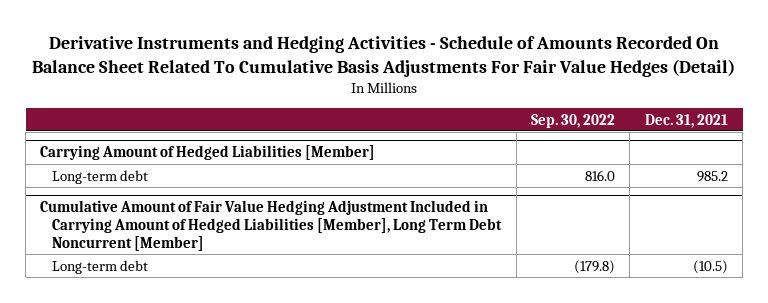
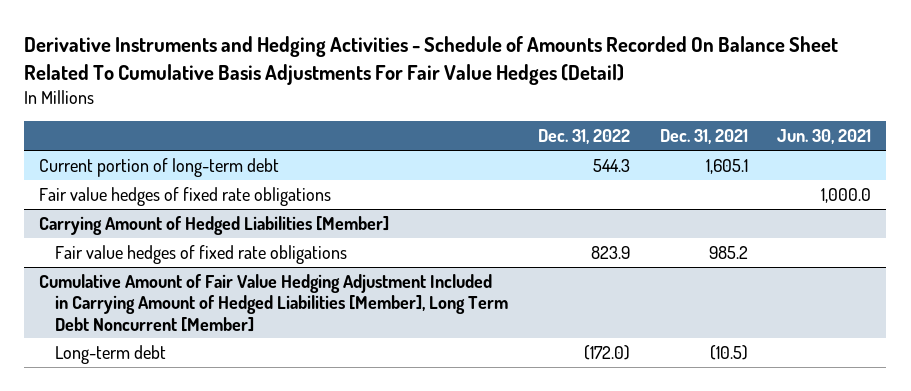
[531,113,616,128] Sep. 30, 2022 -> none
none -> [537,129,630,145] Dec. 31, 2022
none -> [777,129,872,145] Jun. 30, 2021
none -> [39,157,280,177] Current portion of long-term debt
none -> [39,186,332,206] Fair value hedges of fixed rate obligations
[52,169,149,184] Long-term debt -> [55,244,348,264] Fair value hedges of fixed rate obligations

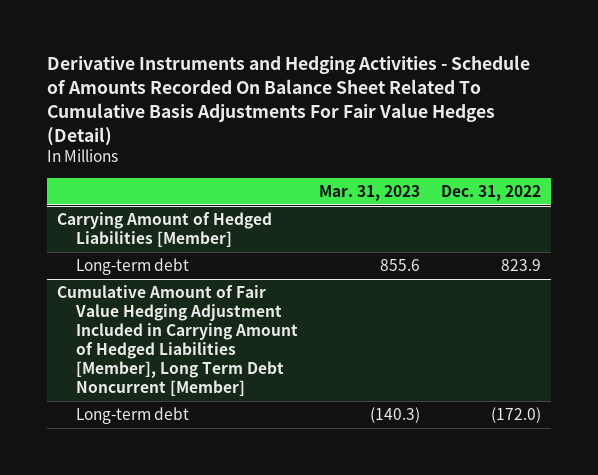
[659,129,748,145] Dec. 31, 2021 -> none
[777,129,872,145] Jun. 30, 2021 -> none
none -> [318,184,420,201] Mar. 31, 2023
[39,157,280,177] Current portion of long-term debt -> none
[39,186,332,206] Fair value hedges of fixed rate obligations -> none
[55,244,348,264] Fair value hedges of fixed rate obligations -> [76,258,190,276] Long-term debt

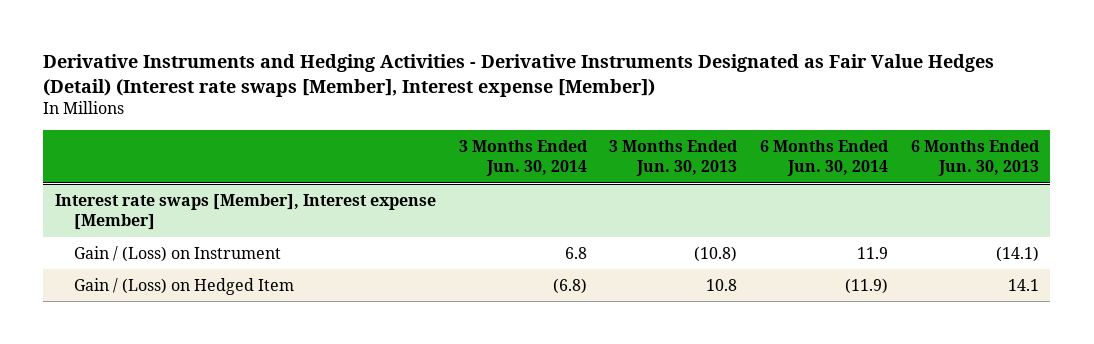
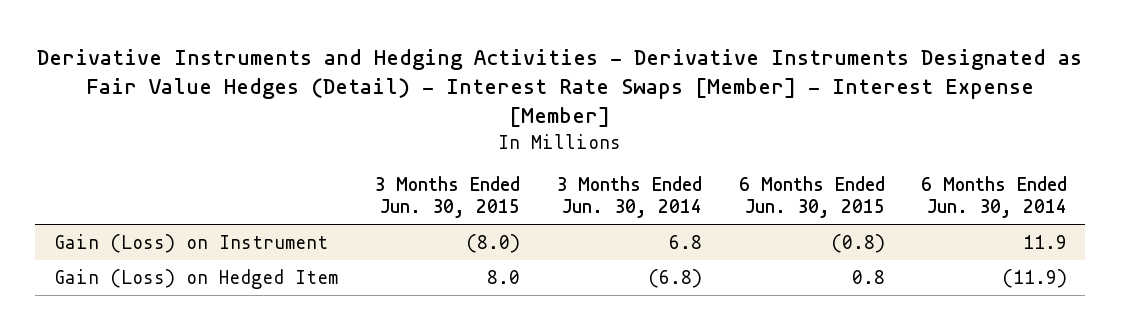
[43,53,995,97] Derivative Instruments and Hedging Activities - Derivative Instruments Designated as Fair Value Hedges (Detail) (Interest rate swaps [Member], Interest expense [Member]) -> [37,48,1083,128] Derivative Instruments and Hedging Activities - Derivative Instruments Designated as Fair Value Hedges (Detail) - Interest Rate Swaps [Member] - Interest Expense [Member]
[609,139,739,177] 3 Months Ended Jun. 30, 2013 -> none
[910,139,1040,177] 6 Months Ended Jun. 30, 2013 -> none
none -> [373,176,520,219] 3 Months Ended Jun. 30, 2015
none -> [738,176,885,219] 6 Months Ended Jun. 30, 2015
[54,193,436,231] Interest rate swaps [Member], Interest expense [Member] -> none
[73,245,281,262] Gain / (Loss) on Instrument -> [53,233,328,253] Gain (Loss) on Instrument
[73,277,294,295] Gain / (Loss) on Hedged Item -> [53,268,338,289] Gain (Loss) on Hedged Item

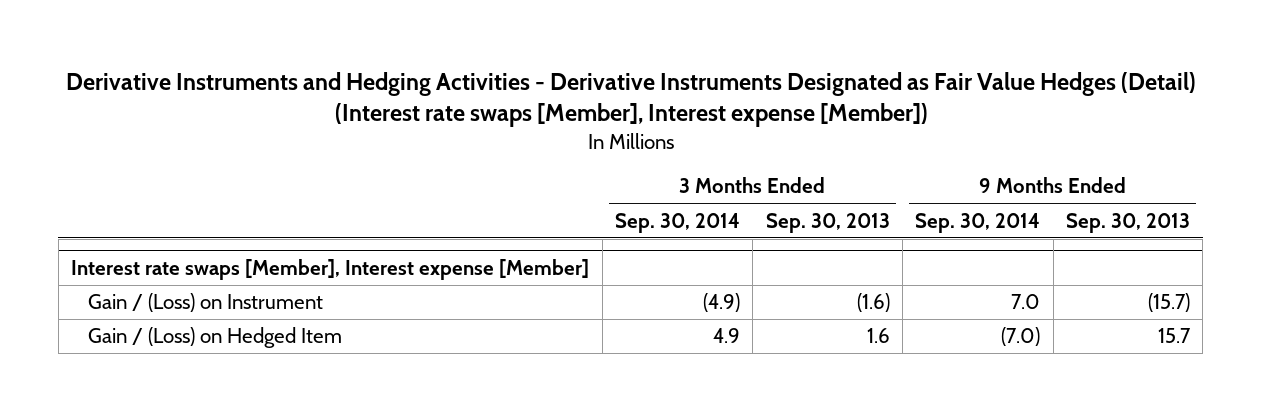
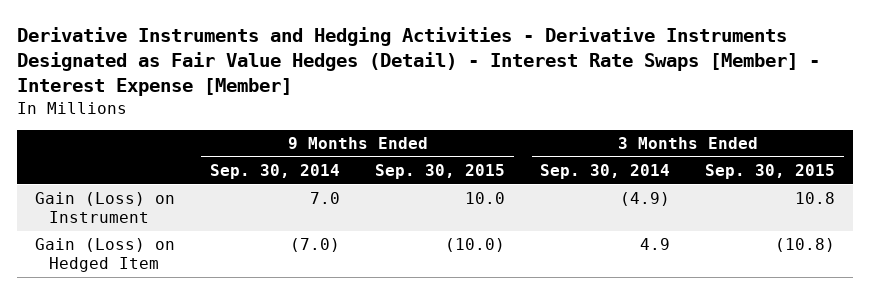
[65,71,1196,128] Derivative Instruments and Hedging Activities - Derivative Instruments Designated as Fair Value Hedges (Detail) (Interest rate swaps [Member], Interest expense [Member]) -> [17,27,821,97] Derivative Instruments and Hedging Activities - Derivative Instruments Designated as Fair Value Hedges (Detail) - Interest Rate Swaps [Member] - Interest Expense [Member]
[765,212,890,233] Sep. 30, 2013 -> none
[1065,212,1190,233] Sep. 30, 2013 -> none
none -> [375,164,506,180] Sep. 30, 2015
none -> [705,164,836,180] Sep. 30, 2015
[71,259,590,281] Interest rate swaps [Member], Interest expense [Member] -> none
[88,293,324,313] Gain / (Loss) on Instrument -> [34,192,175,223] Gain (Loss) on Instrument
[88,327,343,349] Gain / (Loss) on Hedged Item -> [34,238,175,272] Gain (Loss) on Hedged Item

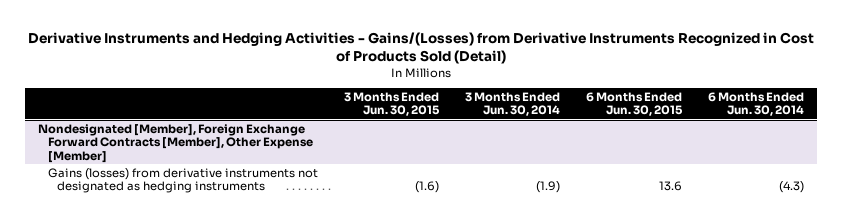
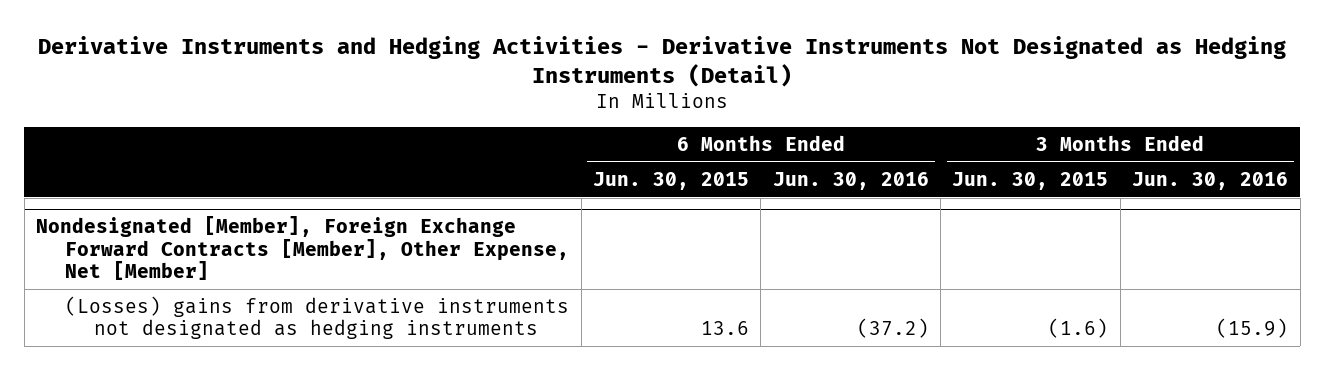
[28,32,815,65] Derivative Instruments and Hedging Activities - Gains/(Losses) from Derivative Instruments Recognized in Cost of Products Sold (Detail) -> [38,35,1287,87] Derivative Instruments and Hedging Activities - Derivative Instruments Not Designated as Hedging Instruments (Detail)
[464,91,560,117] 3 Months Ended Jun. 30, 2014 -> none
[708,91,805,117] 6 Months Ended Jun. 30, 2014 -> none
none -> [772,171,929,190] Jun. 30, 2016
none -> [1132,171,1289,190] Jun. 30, 2016
[38,123,313,163] Nondesignated [Member], Foreign Exchange Forward Contracts [Member], Other Expense [Member] -> [36,216,570,281] Nondesignated [Member], Foreign Exchange Forward Contracts [Member], Other Expense, Net [Member]
[47,167,318,194] Gains (losses) from derivative instruments not designated as hedging instruments -> [65,295,570,340] (Losses) gains from derivative instruments not designated as hedging instruments

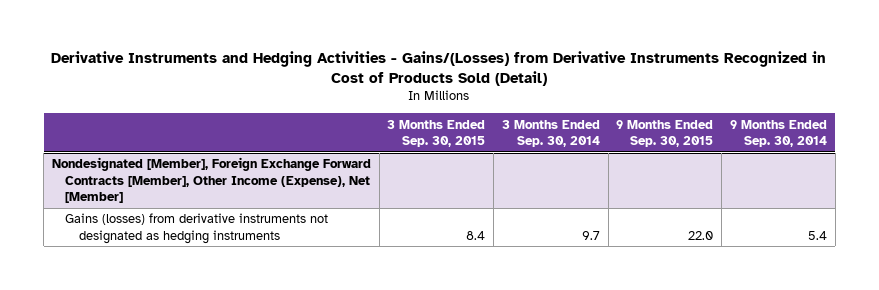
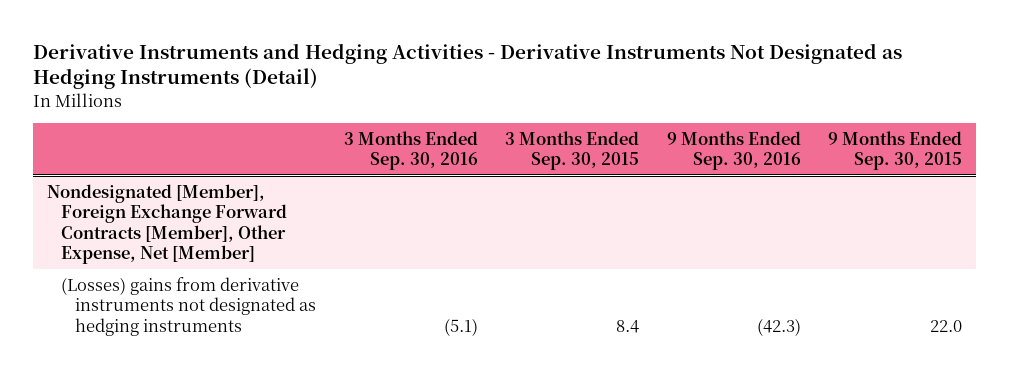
[51,51,827,87] Derivative Instruments and Hedging Activities - Gains/(Losses) from Derivative Instruments Recognized in Cost of Products Sold (Detail) -> [33,42,903,90] Derivative Instruments and Hedging Activities - Derivative Instruments Not Designated as Hedging Instruments (Detail)
[501,119,600,147] 3 Months Ended Sep. 30, 2014 -> none
[729,119,827,147] 9 Months Ended Sep. 30, 2014 -> none
none -> [343,130,478,171] 3 Months Ended Sep. 30, 2016
none -> [666,130,801,171] 9 Months Ended Sep. 30, 2016
[51,157,371,204] Nondesignated [Member], Foreign Exchange Forward Contracts [Member], Other Income (Expense), Net [Member] -> [46,183,288,265] Nondesignated [Member], Foreign Exchange Forward Contracts [Member], Other Expense, Net [Member]
[65,213,329,244] Gains (losses) from derivative instruments not designated as hedging instruments -> [61,276,317,336] (Losses) gains from derivative instruments not designated as hedging instruments

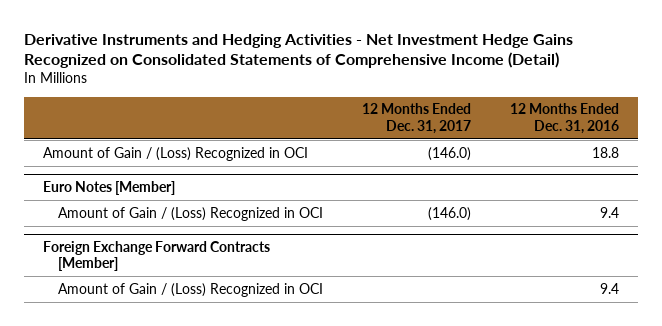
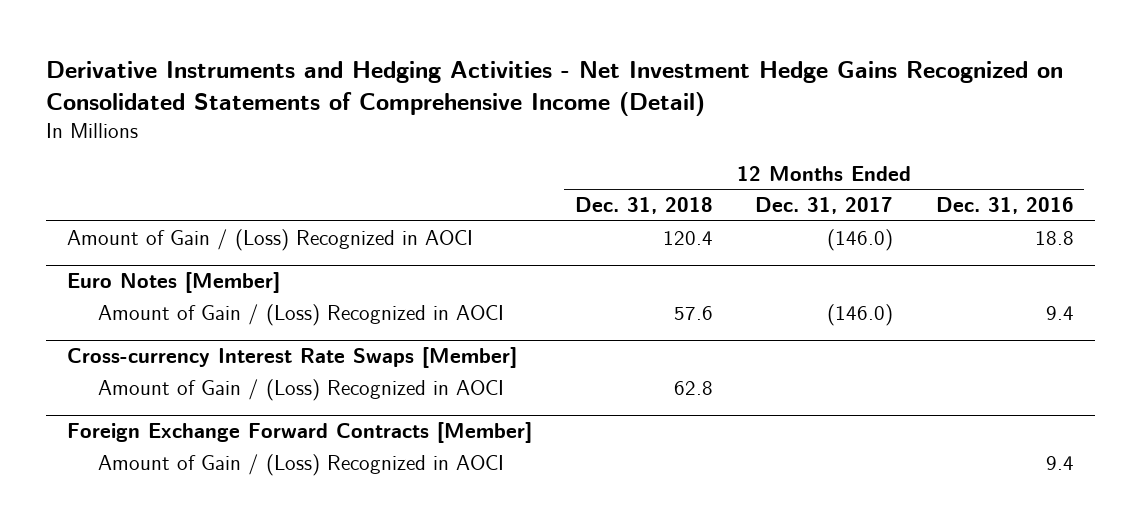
none -> [574,197,713,215] Dec. 31, 2018
[43,146,309,161] Amount of Gain / (Loss) Recognized in OCI -> [67,228,474,251] Amount of Gain / (Loss) Recognized in AOCI
[57,206,323,221] Amount of Gain / (Loss) Recognized in OCI -> [97,303,504,326] Amount of Gain / (Loss) Recognized in AOCI
none -> [67,347,518,369] Cross-currency Interest Rate Swaps [Member]
none -> [97,378,504,401] Amount of Gain / (Loss) Recognized in AOCI
[57,282,323,297] Amount of Gain / (Loss) Recognized in OCI -> [97,453,504,476] Amount of Gain / (Loss) Recognized in AOCI

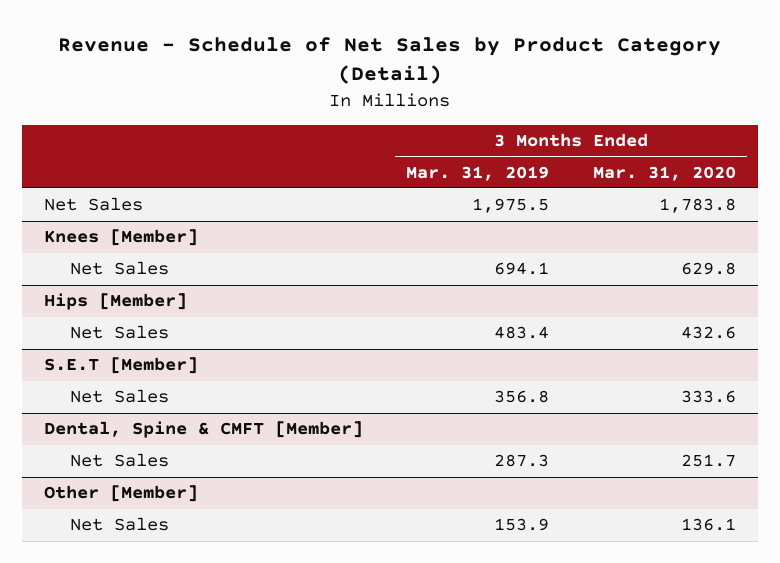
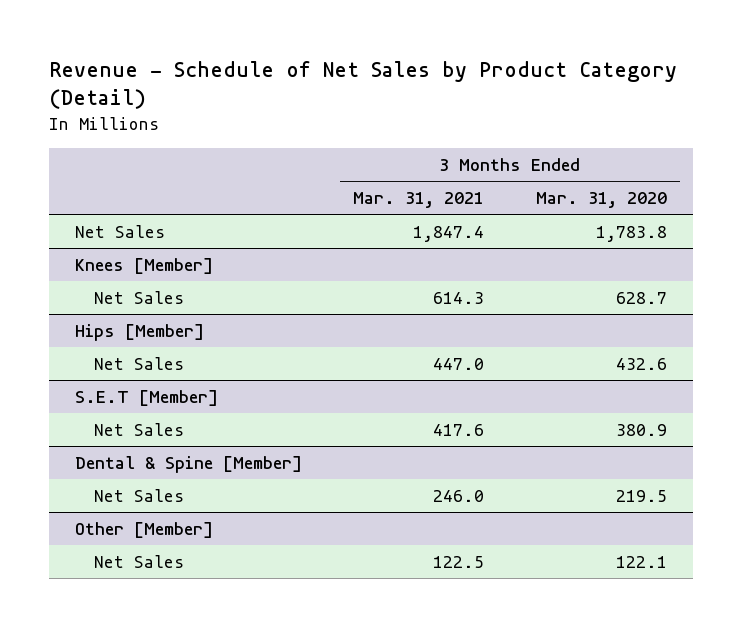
[406,165,550,181] Mar. 31, 2019 -> none
none -> [353,191,485,208] Mar. 31, 2021
[681,262,737,276] 629.8 -> [616,291,668,304] 628.7
[681,390,737,404] 333.6 -> [616,423,668,436] 380.9
[43,421,363,439] Dental, Spine & CMFT [Member] -> [74,455,302,473] Dental & Spine [Member]
[681,454,737,468] 251.7 -> [616,489,668,502] 219.5
[681,518,737,532] 136.1 -> [616,555,668,568] 122.1

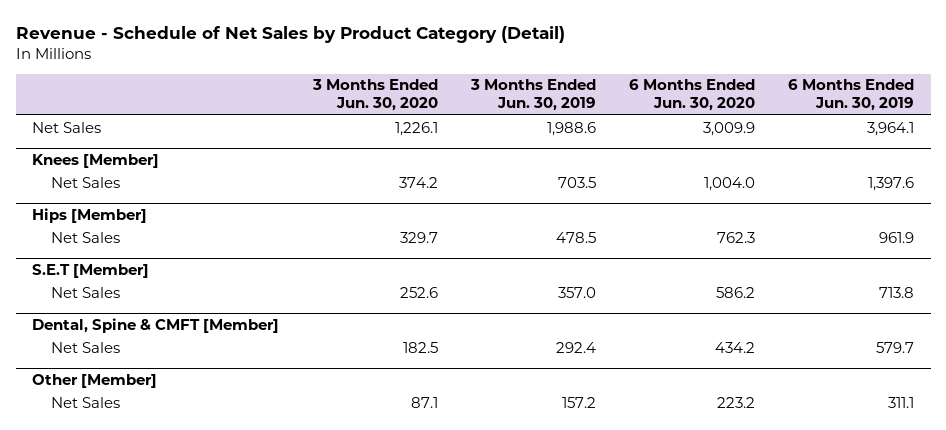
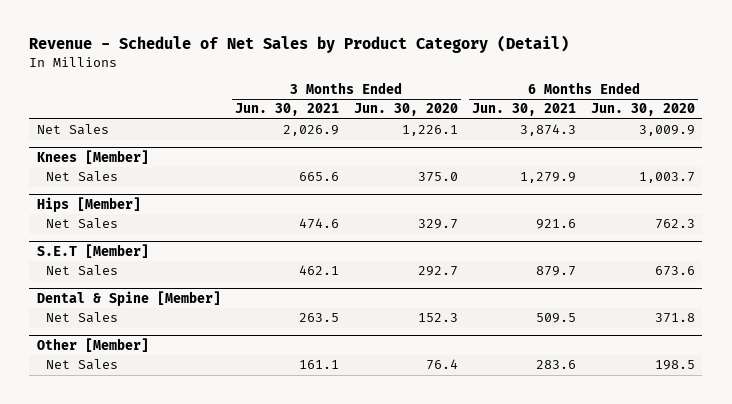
[469,79,596,112] 3 Months Ended Jun. 30, 2019 -> none
[787,79,914,112] 6 Months Ended Jun. 30, 2019 -> none
none -> [235,103,340,117] Jun. 30, 2021
none -> [472,103,577,117] Jun. 30, 2021
[398,176,438,188] 374.2 -> [417,172,458,183] 375.0
[703,176,755,191] 1,004.0 -> [638,172,695,184] 1,003.7
[399,286,438,298] 252.6 -> [417,266,458,277] 292.7
[715,286,755,298] 586.2 -> [654,266,695,277] 673.6
[32,317,280,333] Dental, Spine & CMFT [Member] -> [36,290,221,306] Dental & Spine [Member]
[402,341,438,353] 182.5 -> [417,313,458,323] 152.3
[714,341,755,353] 434.2 -> [654,313,695,324] 371.8
[410,396,438,408] 87.1 -> [425,359,458,371] 76.4
[716,396,755,408] 223.2 -> [654,360,695,371] 198.5

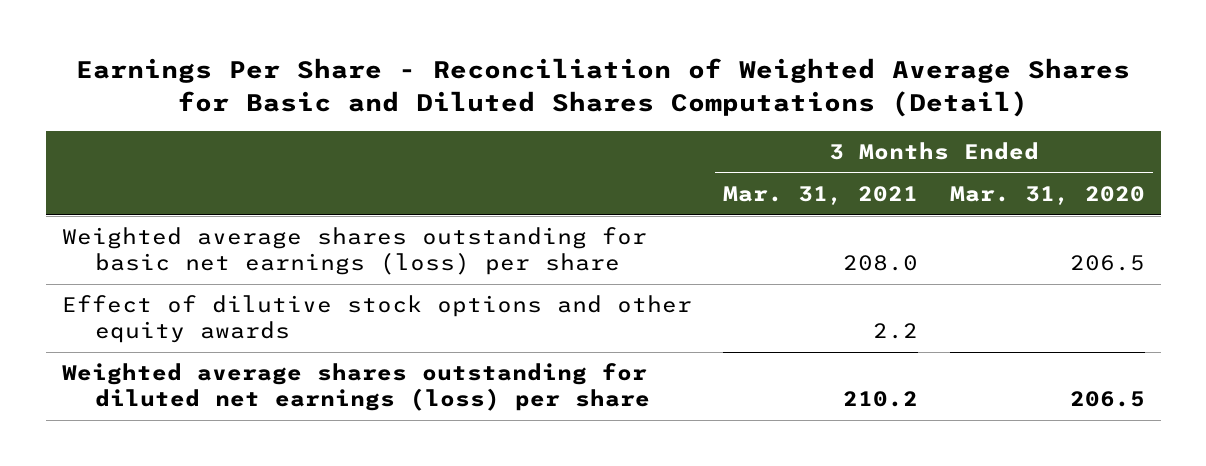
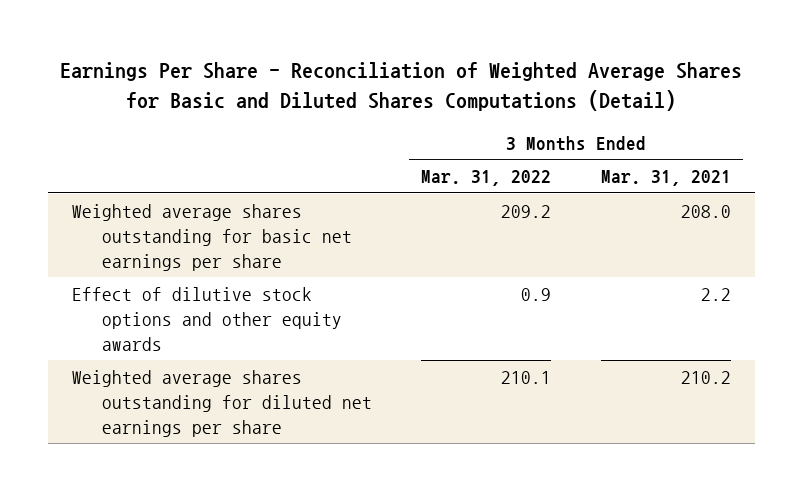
[949,186,1145,206] Mar. 31, 2020 -> none
none -> [421,170,552,187] Mar. 31, 2022
[61,227,647,276] Weighted average shares outstanding for basic net earnings (loss) per share -> [72,203,353,271] Weighted average shares outstanding for basic net earnings per share
[61,363,650,412] Weighted average shares outstanding for diluted net earnings (loss) per share -> [72,369,373,437] Weighted average shares outstanding for diluted net earnings per share

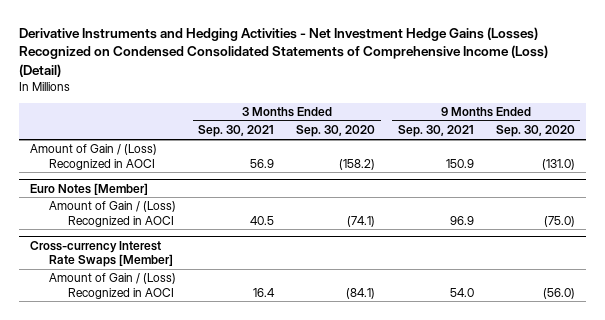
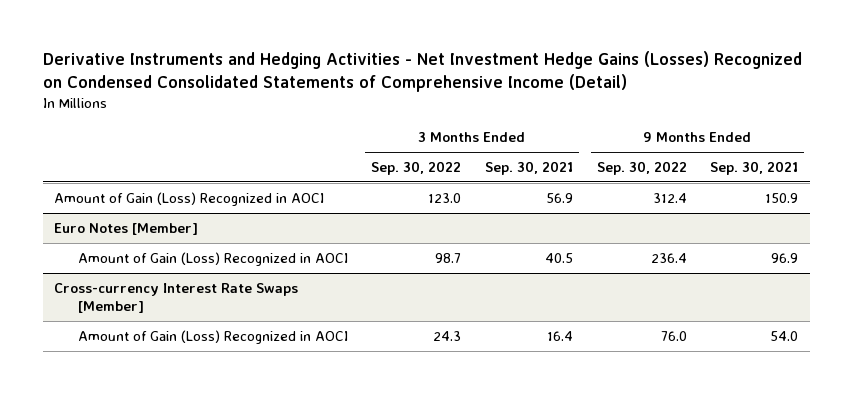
[19,26,549,77] Derivative Instruments and Hedging Activities - Net Investment Hedge Gains (Losses) Recognized on Condensed Consolidated Statements of Comprehensive Income (Loss) (Detail) -> [42,51,802,93] Derivative Instruments and Hedging Activities - Net Investment Hedge Gains (Losses) Recognized on Condensed Consolidated Statements of Comprehensive Income (Detail)
[296,125,376,138] Sep. 30, 2020 -> none
[495,125,575,138] Sep. 30, 2020 -> none
none -> [371,160,462,175] Sep. 30, 2022
none -> [596,160,687,175] Sep. 30, 2022
[30,144,158,170] Amount of Gain / (Loss) Recognized in AOCI -> [54,191,325,206] Amount of Gain (Loss) Recognized in AOCI
[48,201,176,227] Amount of Gain / (Loss) Recognized in AOCI -> [77,251,348,266] Amount of Gain (Loss) Recognized in AOCI
[48,273,176,299] Amount of Gain / (Loss) Recognized in AOCI -> [77,329,348,344] Amount of Gain (Loss) Recognized in AOCI

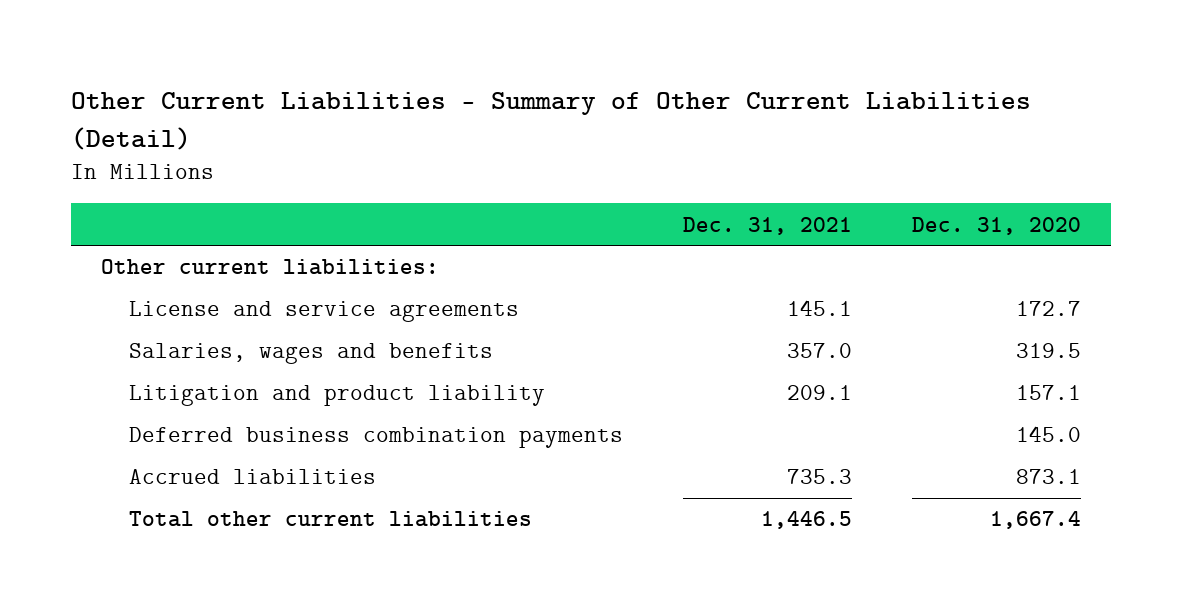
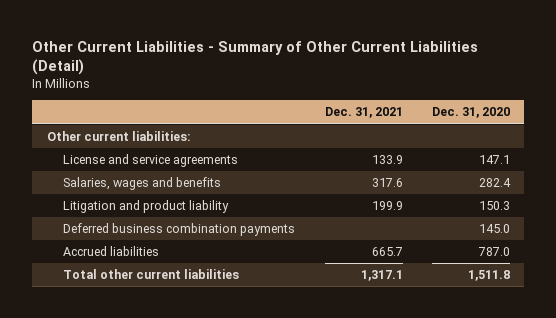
[787,300,853,317] 145.1 -> [371,155,403,165] 133.9
[1016,301,1082,317] 172.7 -> [478,155,510,165] 147.1
[787,343,853,359] 357.0 -> [371,178,403,188] 317.6
[1016,343,1082,359] 319.5 -> [478,178,511,188] 282.4
[787,385,853,401] 209.1 -> [371,201,403,211] 199.9
[1016,385,1082,401] 157.1 -> [478,201,510,211] 150.3
[787,469,853,485] 735.3 -> [371,247,403,257] 665.7
[1016,469,1082,485] 873.1 -> [477,247,510,257] 787.0
[761,511,853,530] 1,446.5 -> [360,270,403,282] 1,317.1
[990,511,1082,530] 1,667.4 -> [467,270,510,282] 1,511.8

